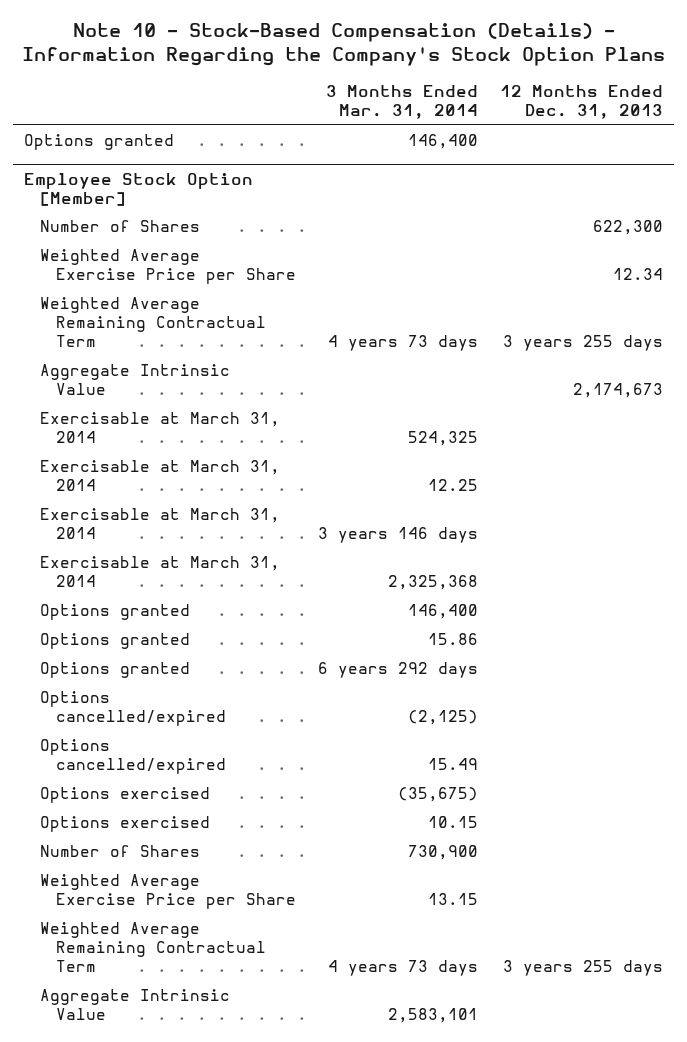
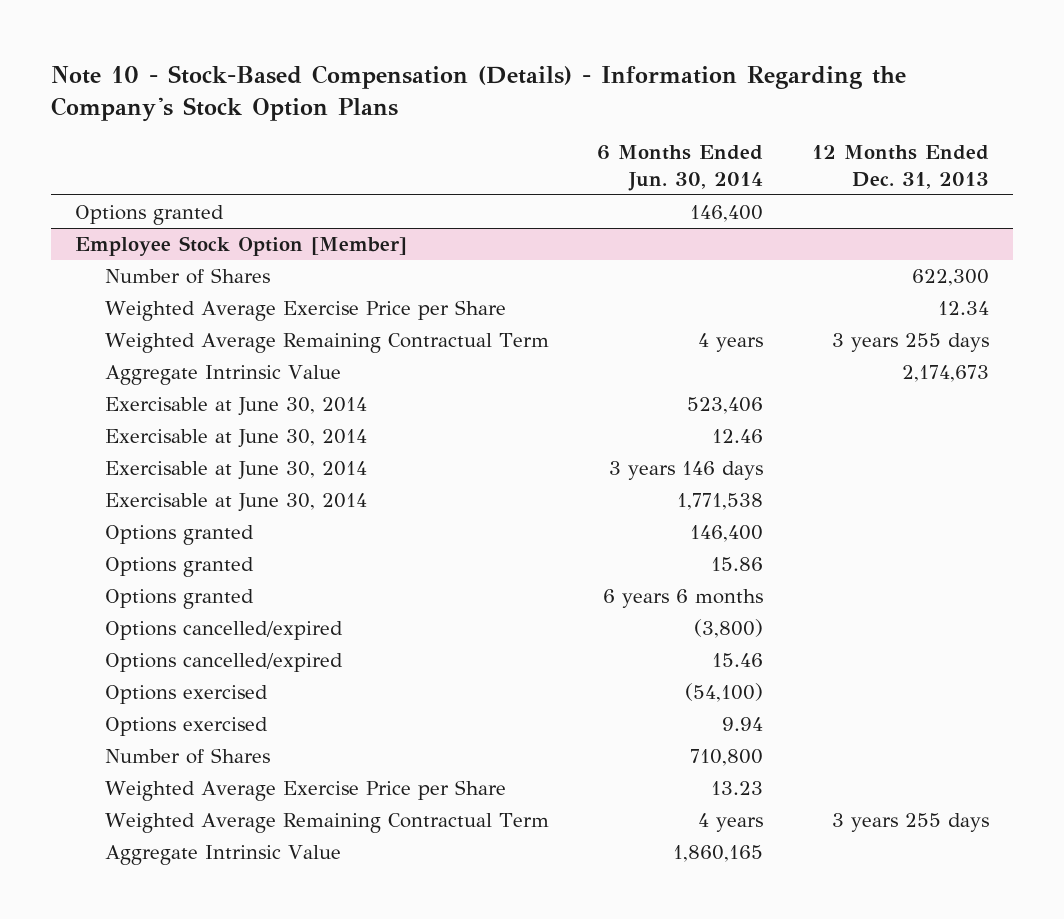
[326,85,479,120] 3 Months Ended Mar. 31, 2014 -> none
none -> [597,145,764,192] 6 Months Ended Jun. 30, 2014
[39,412,280,444] Exercisable at March 31, 2014 -> [105,397,368,417] Exercisable at June 30, 2014
[39,460,280,492] Exercisable at March 31, 2014 -> [105,429,368,449] Exercisable at June 30, 2014
[39,508,280,540] Exercisable at March 31, 2014 -> [105,461,368,481] Exercisable at June 30, 2014
[39,556,280,588] Exercisable at March 31, 2014 -> [105,493,368,513] Exercisable at June 30, 2014

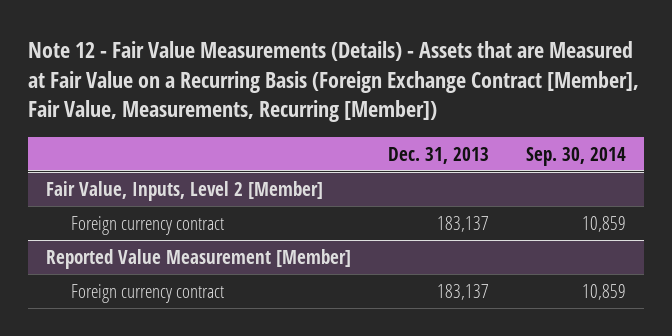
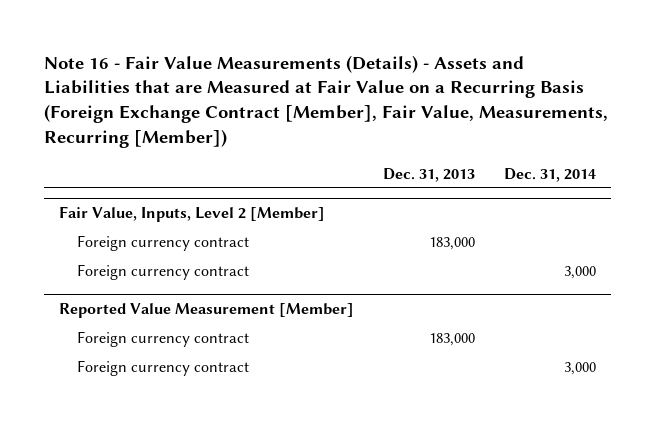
[28,40,640,123] Note 12 - Fair Value Measurements (Details) - Assets that are Measured at Fair Value on a Recurring Basis (Foreign Exchange Contract [Member], Fair Value, Measurements, Recurring [Member]) -> [43,54,608,149] Note 16 - Fair Value Measurements (Details) - Assets and Liabilities that are Measured at Fair Value on a Recurring Basis (Foreign Exchange Contract [Member], Fair Value, Measurements, Recurring [Member])
[525,146,626,166] Sep. 30, 2014 -> none
none -> [504,167,597,182] Dec. 31, 2014
[437,215,490,232] 183,137 -> [428,236,475,250] 183,000
none -> [77,263,250,280] Foreign currency contract
[437,283,490,300] 183,137 -> [428,332,475,346] 183,000
none -> [77,359,250,376] Foreign currency contract

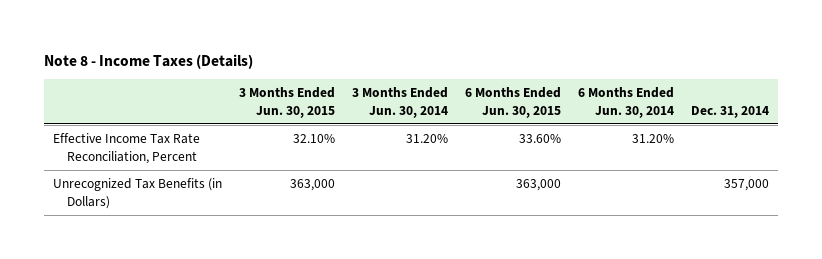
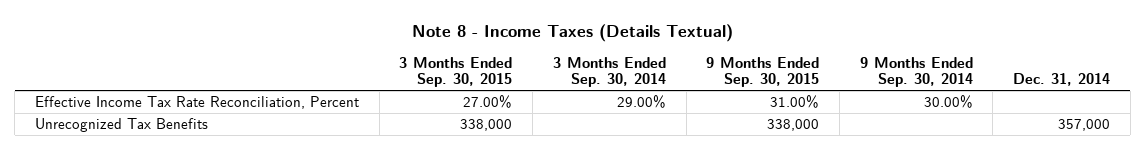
[44,53,254,69] Note 8 - Income Taxes (Details) -> [411,24,733,43] Note 8 - Income Taxes (Details Textual)
[238,87,335,118] 3 Months Ended Jun. 30, 2015 -> none
[351,87,448,118] 3 Months Ended Jun. 30, 2014 -> none
[464,87,561,118] 6 Months Ended Jun. 30, 2015 -> none
[577,87,674,118] 6 Months Ended Jun. 30, 2014 -> none
none -> [399,56,513,88] 3 Months Ended Sep. 30, 2015
none -> [552,56,666,88] 3 Months Ended Sep. 30, 2014
none -> [706,56,820,88] 9 Months Ended Sep. 30, 2015
none -> [859,56,973,88] 9 Months Ended Sep. 30, 2014
[52,178,222,209] Unrecognized Tax Benefits (in Dollars) -> [35,118,209,133] Unrecognized Tax Benefits

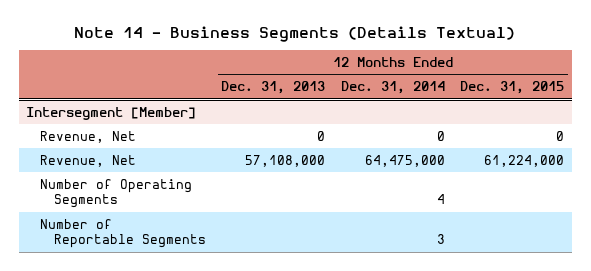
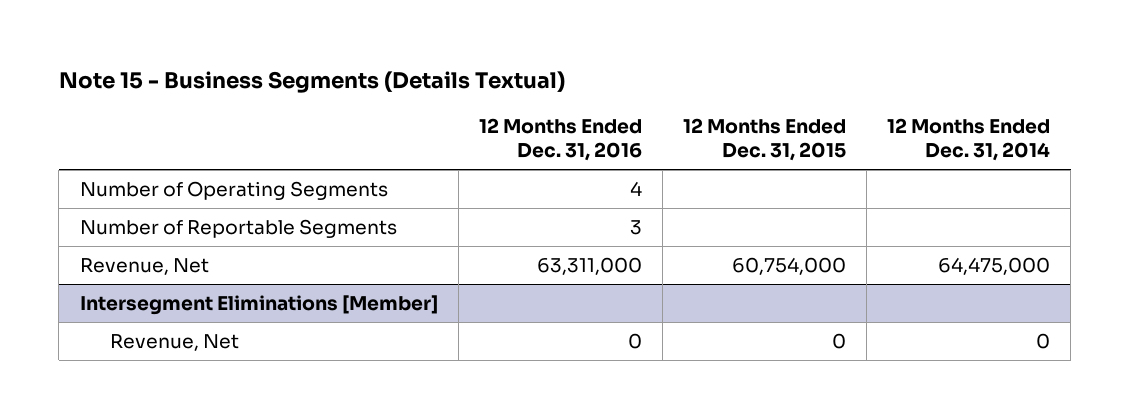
[74,26,516,43] Note 14 - Business Segments (Details Textual) -> [58,71,565,94] Note 15 - Business Segments (Details Textual)
[221,81,326,95] Dec. 31, 2013 -> none
none -> [478,118,642,162] 12 Months Ended Dec. 31, 2016
[26,106,197,120] Intersegment [Member] -> none
[40,130,137,143] Revenue, Net -> none
[40,154,137,167] Revenue, Net -> none
[40,178,193,209] Number of Operating Segments -> none
[40,218,207,249] Number of Reportable Segments -> none
none -> [79,180,388,200] Number of Operating Segments
none -> [79,218,397,238] Number of Reportable Segments
none -> [79,257,209,275] Revenue, Net
none -> [79,294,438,315] Intersegment Eliminations [Member]
none -> [109,333,239,351] Revenue, Net

